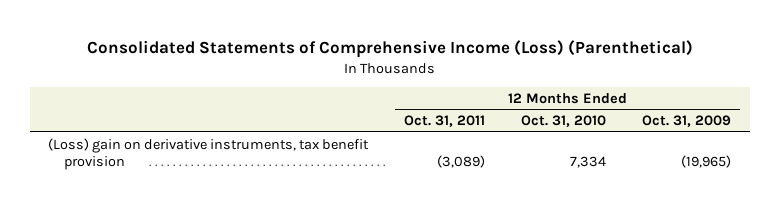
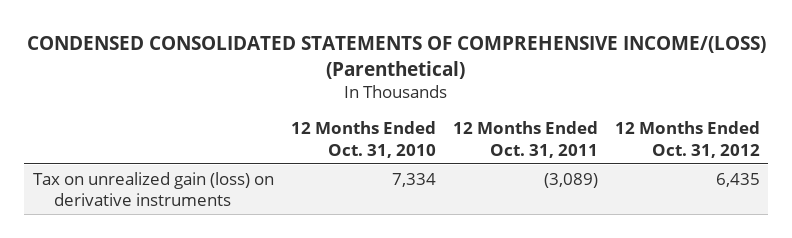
[86,39,693,58] Consolidated Statements of Comprehensive Income (Loss) (Parenthetical) -> [27,35,767,79] CONDENSED CONSOLIDATED STATEMENTS OF COMPREHENSIVE INCOME/(LOSS) (Parenthetical)
[642,115,732,128] Oct. 31, 2009 -> none
none -> [614,121,760,158] 12 Months Ended Oct. 31, 2012
[47,137,369,171] (Loss) gain on derivative instruments, tax benefit provision -> [32,171,274,207] Tax on unrealized gain (loss) on derivative instruments

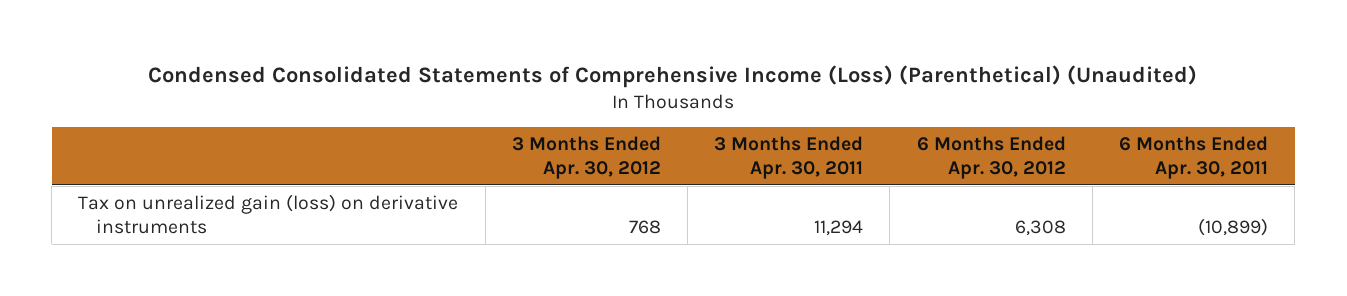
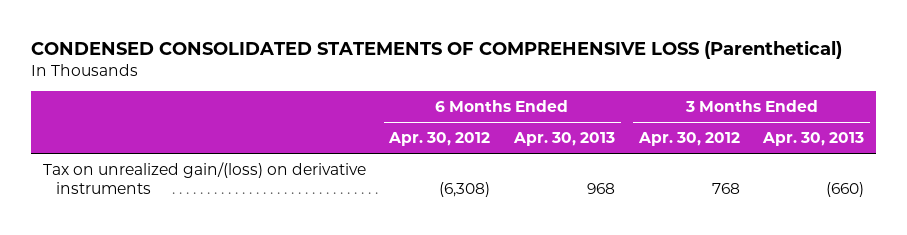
[148,64,1198,88] Condensed Consolidated Statements of Comprehensive Income (Loss) (Parenthetical) (Unaudited) -> [31,40,843,60] CONDENSED CONSOLIDATED STATEMENTS OF COMPREHENSIVE LOSS (Parenthetical)
[714,135,864,179] 3 Months Ended Apr. 30, 2011 -> none
[1119,135,1269,179] 6 Months Ended Apr. 30, 2011 -> none
none -> [513,132,616,147] Apr. 30, 2013
none -> [762,132,865,147] Apr. 30, 2013
[78,193,459,234] Tax on unrealized gain (loss) on derivative instruments -> [42,161,366,194] Tax on unrealized gain/(loss) on derivative instruments
[1014,219,1066,236] 6,308 -> [439,181,491,197] (6,308)

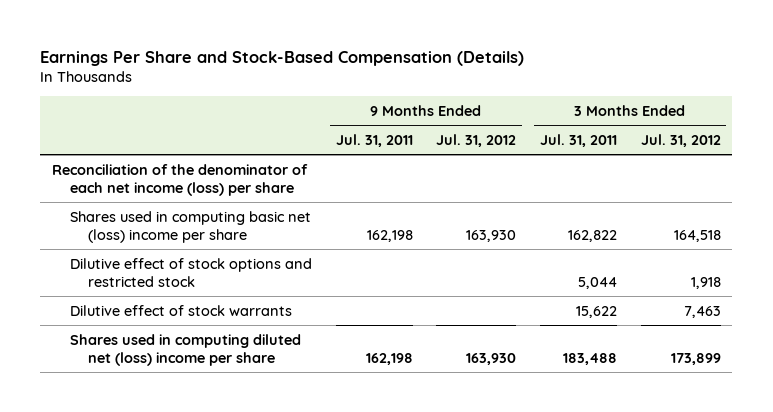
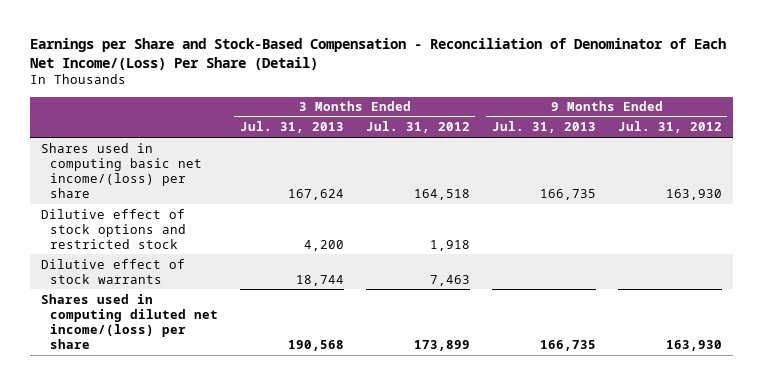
[40,50,525,66] Earnings Per Share and Stock-Based Compensation (Details) -> [29,37,726,70] Earnings per Share and Stock-Based Compensation - Reconciliation of Denominator of Each Net Income/(Loss) Per Share (Detail)
[335,133,413,147] Jul. 31, 2011 -> none
[539,133,617,147] Jul. 31, 2011 -> none
none -> [239,121,344,134] Jul. 31, 2013
none -> [491,121,596,134] Jul. 31, 2013
[52,163,309,196] Reconciliation of the denominator of each net income (loss) per share -> none
[70,210,312,243] Shares used in computing basic net (loss) income per share -> [40,142,202,198] Shares used in computing basic net income/(loss) per share
[70,333,302,366] Shares used in computing diluted net (loss) income per share -> [40,293,218,349] Shares used in computing diluted net income/(loss) per share

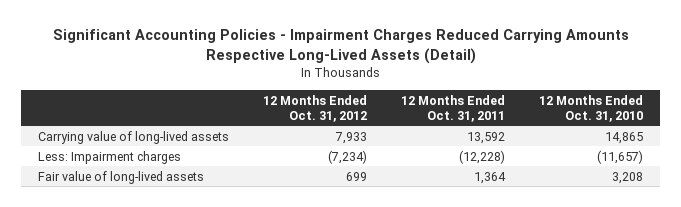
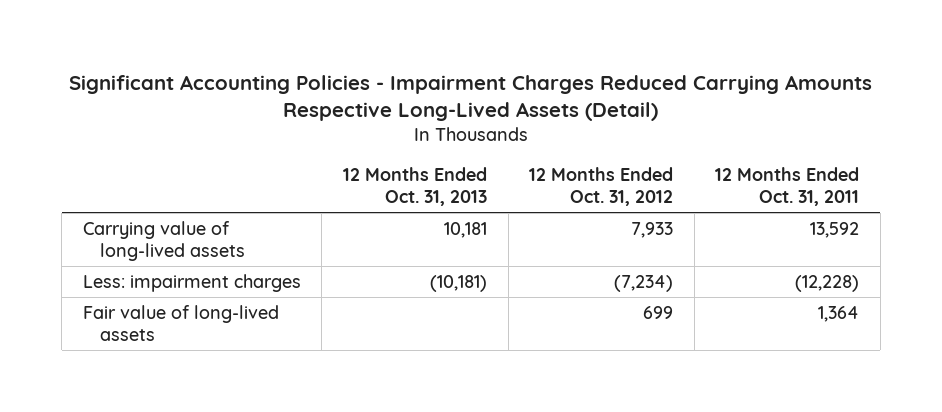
[539,94,644,122] 12 Months Ended Oct. 31, 2010 -> none
none -> [342,166,487,207] 12 Months Ended Oct. 31, 2013
[37,150,181,164] Less: Impairment charges -> [82,273,301,292] Less: impairment charges

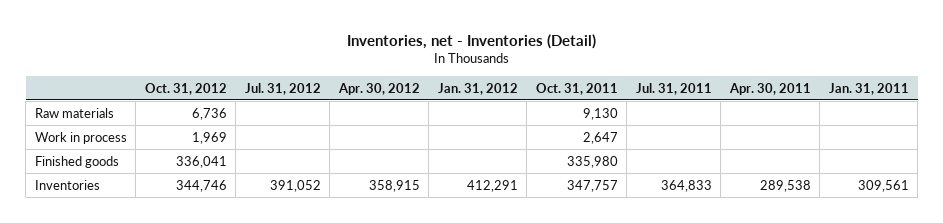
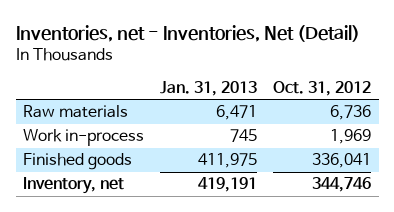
[346,33,596,49] Inventories, net - Inventories (Detail) -> [15,25,360,43] Inventories, net - Inventories, Net (Detail)
[244,82,321,95] Jul. 31, 2012 -> none
[337,82,420,95] Apr. 30, 2012 -> none
[437,82,518,95] Jan. 31, 2012 -> none
[535,82,618,95] Oct. 31, 2011 -> none
[635,82,712,95] Jul. 31, 2011 -> none
[728,82,811,95] Apr. 30, 2011 -> none
[828,82,909,95] Jan. 31, 2011 -> none
none -> [160,80,258,96] Jan. 31, 2013
[34,131,127,144] Work in process -> [23,129,145,147] Work in-process
[34,179,100,190] Inventories -> [23,177,125,195] Inventory, net

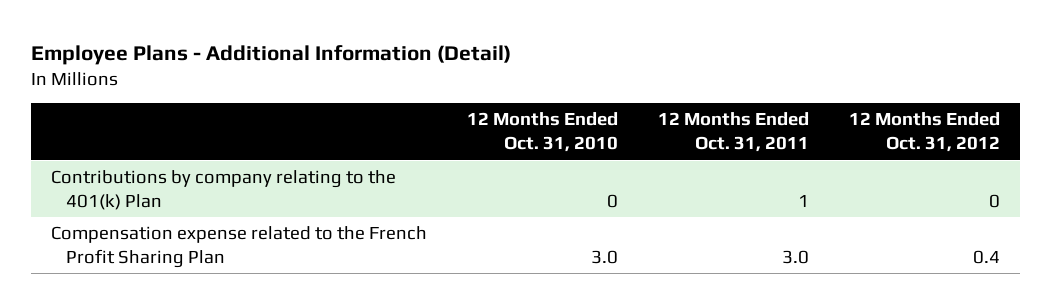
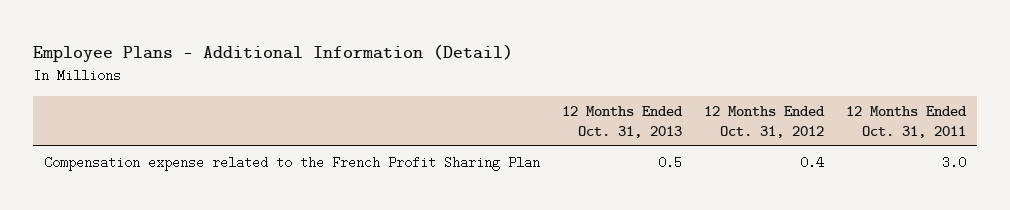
[467,112,619,153] 12 Months Ended Oct. 31, 2010 -> none
none -> [561,105,683,138] 12 Months Ended Oct. 31, 2013
[51,170,397,211] Contributions by company relating to the 401(k) Plan -> none

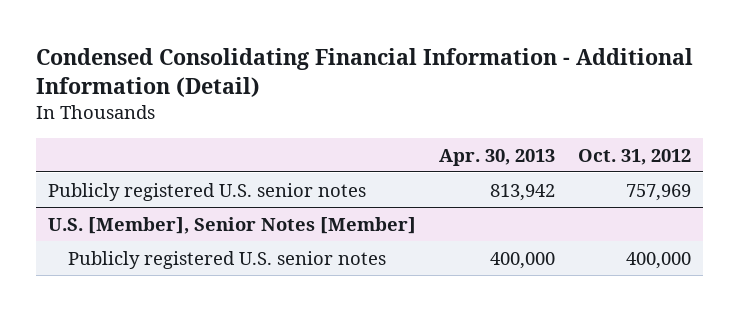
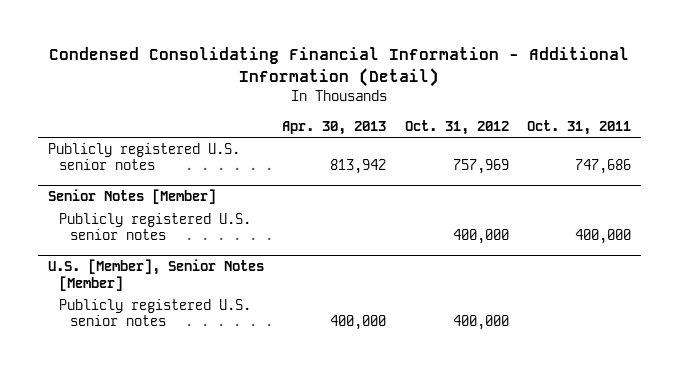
none -> [527,119,632,135] Oct. 31, 2011
none -> [47,189,216,205] Senior Notes [Member]
none -> [58,213,251,241] Publicly registered U.S. senior notes

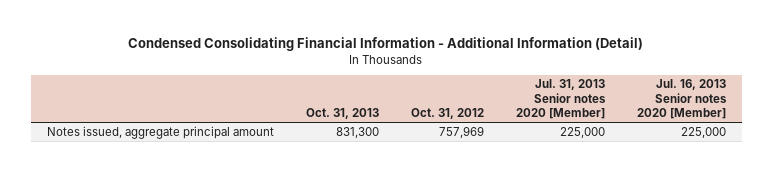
[282,120,387,135] Apr. 30, 2013 -> none
[527,119,632,135] Oct. 31, 2011 -> none
none -> [305,108,379,120] Oct. 31, 2013
none -> [515,78,606,120] Jul. 31, 2013 Senior notes 2020 [Member]
none -> [636,78,727,120] Jul. 16, 2013 Senior notes 2020 [Member]
[47,189,216,205] Senior Notes [Member] -> none
[58,213,251,241] Publicly registered U.S. senior notes -> none
[47,259,264,291] U.S. [Member], Senior Notes [Member] -> none
[58,299,251,327] Publicly registered U.S. senior notes -> none
[47,143,240,171] Publicly registered U.S. senior notes -> [46,126,274,140] Notes issued, aggregate principal amount

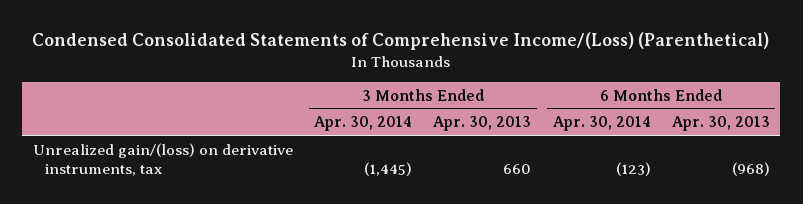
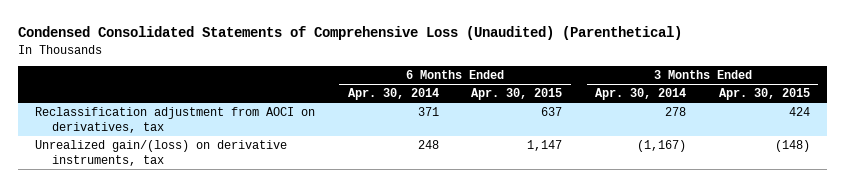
[32,32,770,51] Condensed Consolidated Statements of Comprehensive Income/(Loss) (Parenthetical) -> [18,26,683,41] Condensed Consolidated Statements of Comprehensive Loss (Unaudited) (Parenthetical)
[433,116,532,132] Apr. 30, 2013 -> none
[671,116,770,132] Apr. 30, 2013 -> none
none -> [471,88,563,101] Apr. 30, 2015
none -> [719,88,811,101] Apr. 30, 2015
none -> [34,107,315,133] Reclassification adjustment from AOCI on derivatives, tax
[364,162,413,177] (1,445) -> [637,140,687,153] (1,167)
[615,162,651,177] (123) -> [417,140,439,150] 248

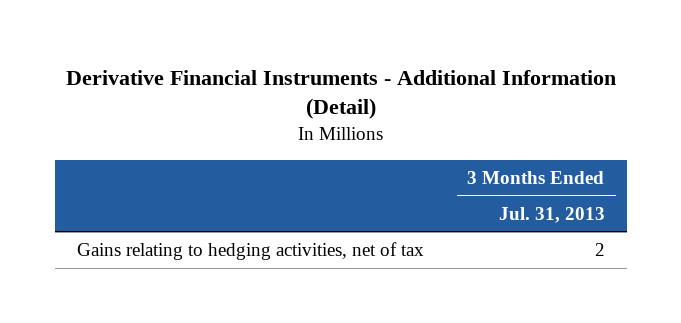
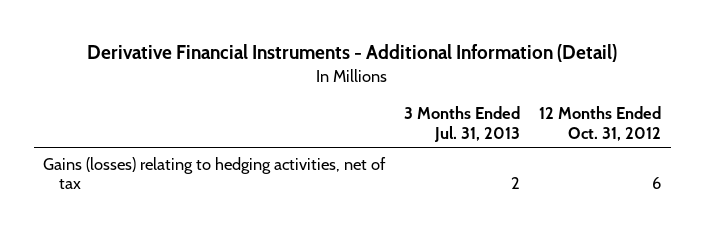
none -> [539,106,662,141] 12 Months Ended Oct. 31, 2012
[76,242,424,261] Gains relating to hedging activities, net of tax -> [43,156,387,189] Gains (losses) relating to hedging activities, net of tax

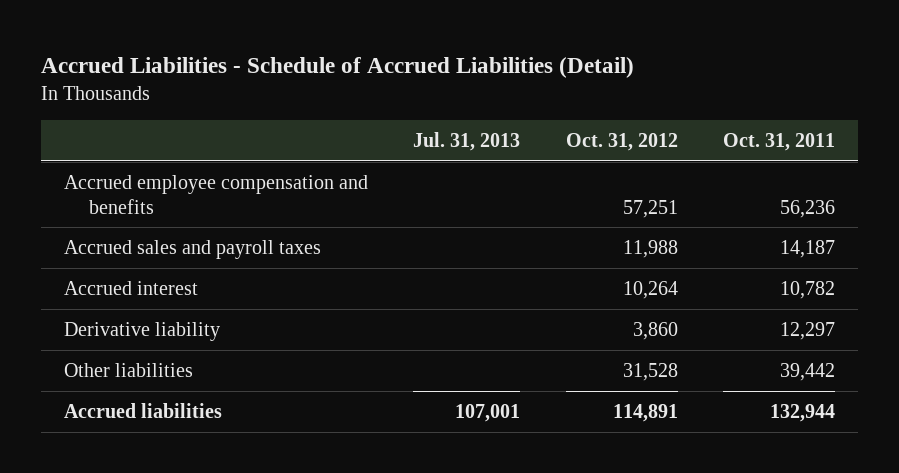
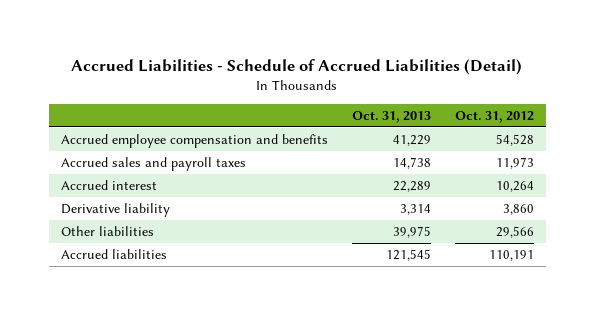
[413,131,521,151] Jul. 31, 2013 -> none
[722,132,835,151] Oct. 31, 2011 -> none
none -> [351,110,431,123] Oct. 31, 2013
[622,199,678,218] 57,251 -> [495,133,534,146] 54,528
[622,239,678,258] 11,988 -> [495,156,534,169] 11,973
[622,362,678,381] 31,528 -> [495,225,534,238] 29,566
[612,403,678,422] 114,891 -> [488,249,534,261] 110,191

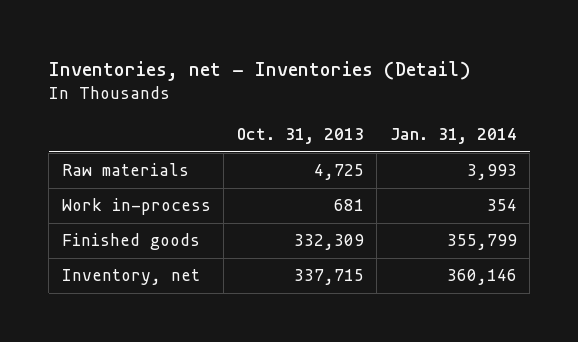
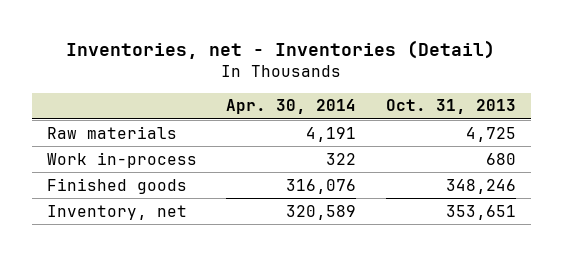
[389,128,517,145] Jan. 31, 2014 -> none
none -> [226,99,357,115] Apr. 30, 2014
[333,199,364,212] 681 -> [485,152,516,165] 680
[293,234,364,251] 332,309 -> [445,178,516,194] 348,246
[293,269,364,286] 337,715 -> [445,204,516,220] 353,651

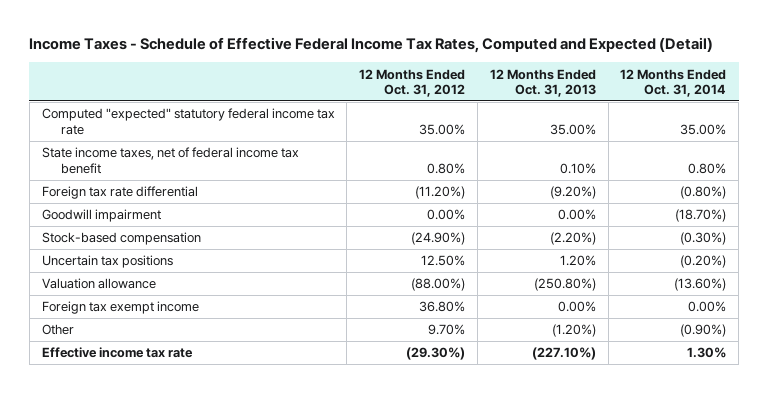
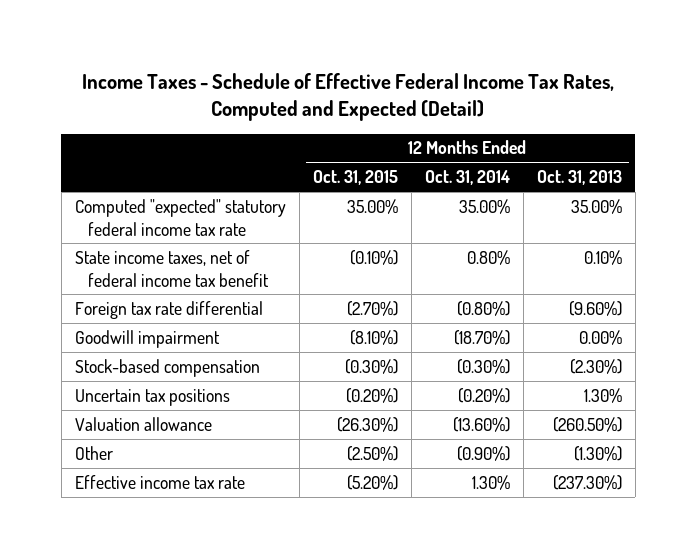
[359,68,466,98] 12 Months Ended Oct. 31, 2012 -> none
none -> [312,170,398,186] Oct. 31, 2015
[549,186,596,200] (9.20%) -> [568,300,622,316] (9.60%)
[41,301,199,315] Foreign tax exempt income -> none
[549,232,596,246] (2.20%) -> [569,358,622,374] (2.30%)
[559,255,596,267] 1.20% -> [583,387,622,403] 1.30%
[533,278,596,292] (250.80%) -> [552,416,622,432] (260.50%)
[551,324,596,338] (1.20%) -> [573,445,622,461] (1.30%)
[531,347,596,361] (227.10%) -> [552,474,622,490] (237.30%)

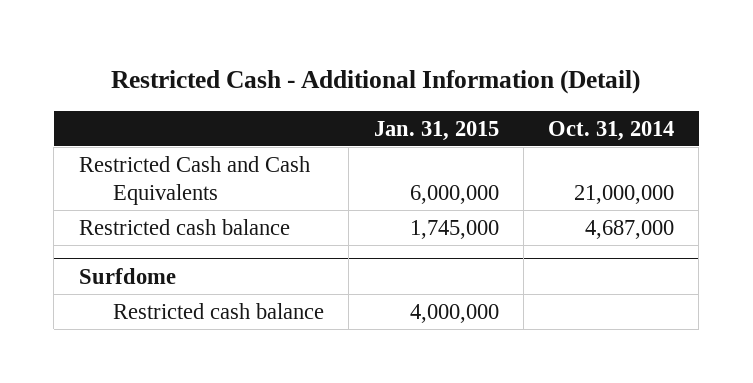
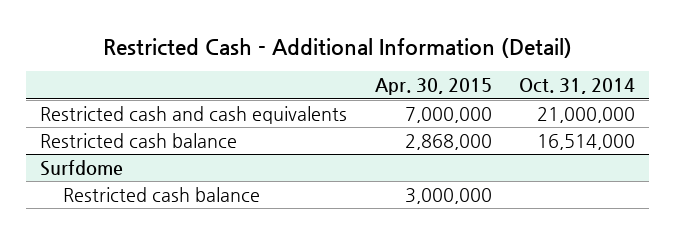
[373,120,499,141] Jan. 31, 2015 -> none
none -> [374,78,492,96] Apr. 30, 2015
[78,155,310,205] Restricted Cash and Cash Equivalents -> [39,105,347,124] Restricted cash and cash equivalents
[585,219,675,239] 4,687,000 -> [537,133,636,150] 16,514,000

